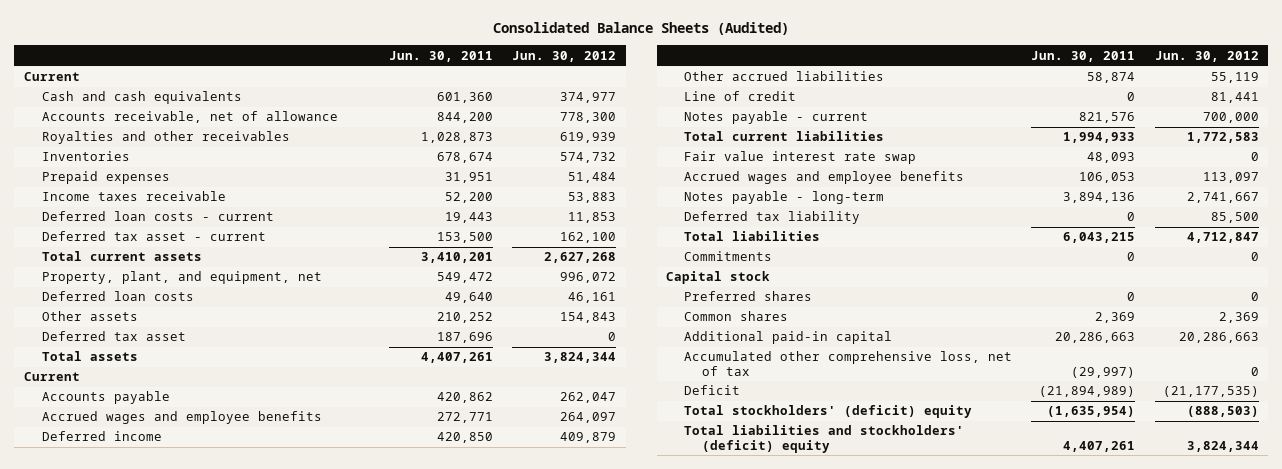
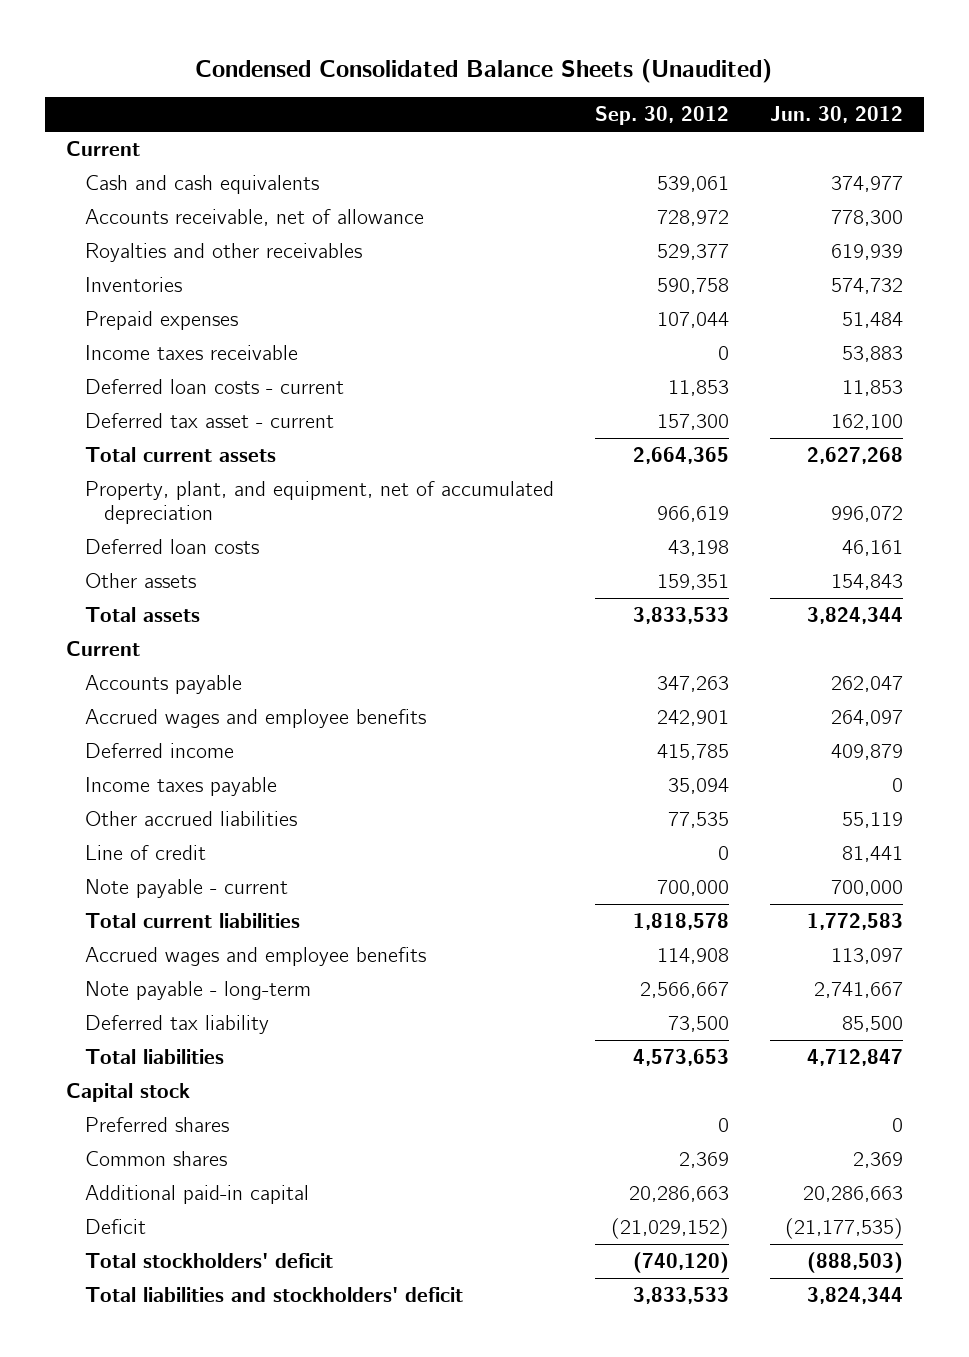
[493,22,790,36] Consolidated Balance Sheets (Audited) -> [195,58,773,83] Condensed Consolidated Balance Sheets (Unaudited)
[389,50,494,62] Jun. 30, 2011 -> none
none -> [595,106,730,126] Sep. 30, 2012
[41,271,322,285] Property, plant, and equipment, net -> [84,481,554,525] Property, plant, and equipment, net of accumulated depreciation
[41,331,186,342] Deferred tax asset -> none
none -> [84,777,277,797] Income taxes payable
[684,111,869,125] Notes payable - current -> [84,879,288,899] Note payable - current
[684,151,917,165] Fair value interest rate swap -> none
[684,191,885,205] Notes payable - long-term -> [84,981,311,1001] Note payable - long-term
[684,251,773,262] Commitments -> none
[684,351,1013,376] Accumulated other comprehensive loss, net of tax -> none
[684,405,973,419] Total stockholders' (deficit) equity -> [84,1253,333,1269] Total stockholders' deficit
[684,425,965,453] Total liabilities and stockholders' (deficit) equity -> [84,1287,463,1303] Total liabilities and stockholders' deficit

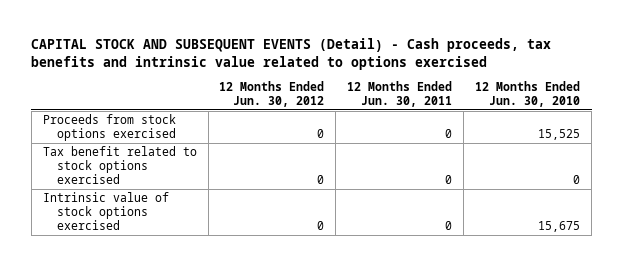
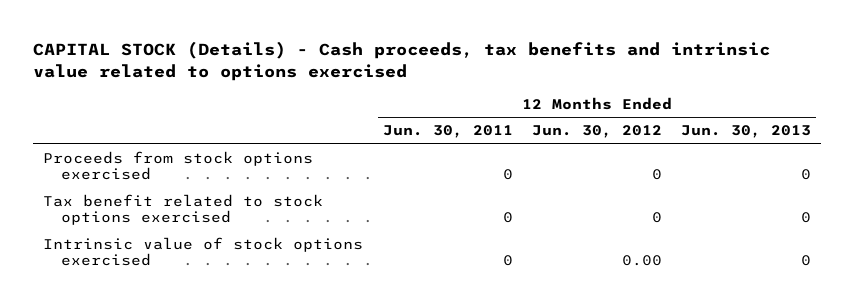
[31,37,552,70] CAPITAL STOCK AND SUBSEQUENT EVENTS (Detail) - Cash proceeds, tax benefits and intrinsic value related to options exercised -> [33,41,771,81] CAPITAL STOCK (Details) - Cash proceeds, tax benefits and intrinsic value related to options exercised
[475,80,581,108] 12 Months Ended Jun. 30, 2010 -> none
none -> [681,125,812,139] Jun. 30, 2013
[317,221,325,231] 0 -> [621,255,662,267] 0.00

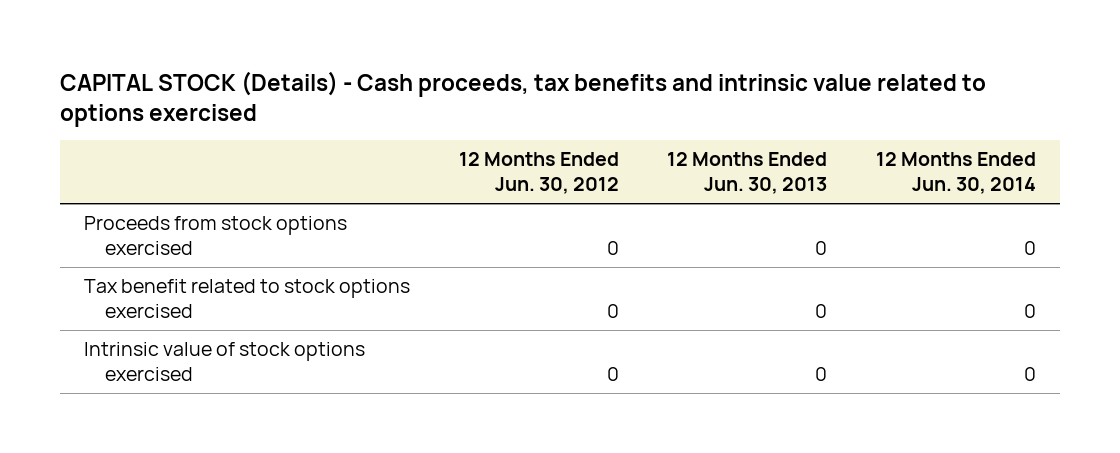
[382,125,513,139] Jun. 30, 2011 -> none
none -> [875,152,1036,195] 12 Months Ended Jun. 30, 2014
[621,255,662,267] 0.00 -> [606,366,619,381] 0

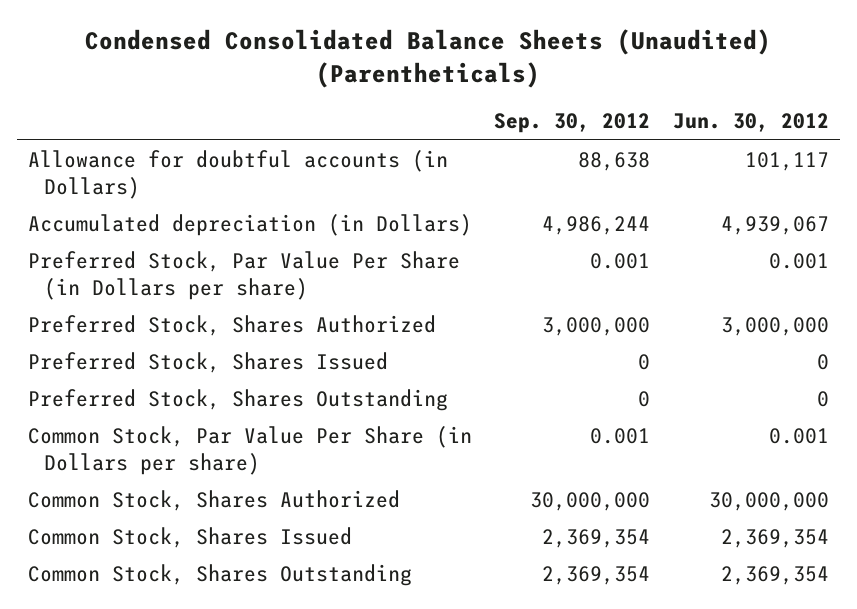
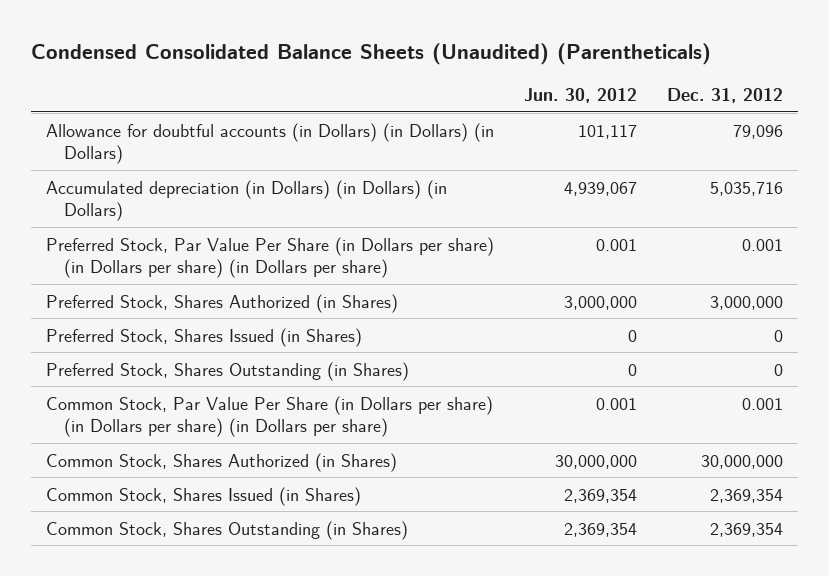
[494,113,651,134] Sep. 30, 2012 -> none
none -> [666,87,783,103] Dec. 31, 2012
[27,150,448,199] Allowance for doubtful accounts (in Dollars) -> [46,122,495,164] Allowance for doubtful accounts (in Dollars) (in Dollars) (in Dollars)
[27,214,472,237] Accumulated depreciation (in Dollars) -> [46,179,448,221] Accumulated depreciation (in Dollars) (in Dollars) (in Dollars)
[27,251,460,300] Preferred Stock, Par Value Per Share (in Dollars per share) -> [46,236,495,278] Preferred Stock, Par Value Per Share (in Dollars per share) (in Dollars per share) (in Dollars per share)
[27,315,436,337] Preferred Stock, Shares Authorized -> [46,293,399,313] Preferred Stock, Shares Authorized (in Shares)
[27,352,388,374] Preferred Stock, Shares Issued -> [46,327,363,347] Preferred Stock, Shares Issued (in Shares)
[27,389,448,412] Preferred Stock, Shares Outstanding -> [46,361,410,381] Preferred Stock, Shares Outstanding (in Shares)
[27,426,472,475] Common Stock, Par Value Per Share (in Dollars per share) -> [46,395,494,437] Common Stock, Par Value Per Share (in Dollars per share) (in Dollars per share) (in Dollars per share)
[27,490,400,512] Common Stock, Shares Authorized -> [46,452,398,472] Common Stock, Shares Authorized (in Shares)
[27,527,352,549] Common Stock, Shares Issued -> [46,486,362,506] Common Stock, Shares Issued (in Shares)
[27,564,412,587] Common Stock, Shares Outstanding -> [46,520,409,540] Common Stock, Shares Outstanding (in Shares)

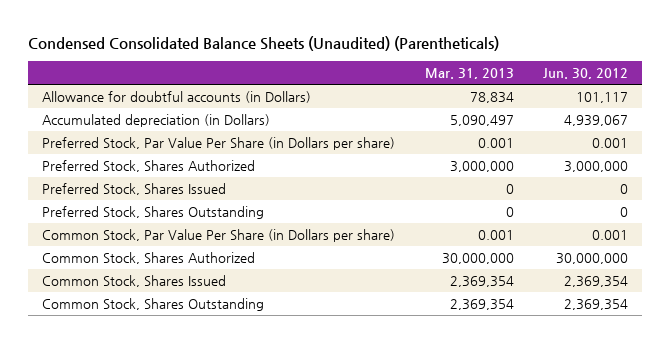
[666,87,783,103] Dec. 31, 2012 -> none
none -> [424,68,514,80] Mar. 31, 2013
[46,122,495,164] Allowance for doubtful accounts (in Dollars) (in Dollars) (in Dollars) -> [42,90,312,103] Allowance for doubtful accounts (in Dollars)
[46,179,448,221] Accumulated depreciation (in Dollars) (in Dollars) (in Dollars) -> [42,113,271,127] Accumulated depreciation (in Dollars)
[46,236,495,278] Preferred Stock, Par Value Per Share (in Dollars per share) (in Dollars per share) (in Dollars per share) -> [42,136,396,150] Preferred Stock, Par Value Per Share (in Dollars per share)
[46,293,399,313] Preferred Stock, Shares Authorized (in Shares) -> [42,159,256,172] Preferred Stock, Shares Authorized
[46,327,363,347] Preferred Stock, Shares Issued (in Shares) -> [42,182,227,195] Preferred Stock, Shares Issued
[46,361,410,381] Preferred Stock, Shares Outstanding (in Shares) -> [42,205,265,219] Preferred Stock, Shares Outstanding
[46,395,494,437] Common Stock, Par Value Per Share (in Dollars per share) (in Dollars per share) (in Dollars per share) -> [42,228,396,242] Common Stock, Par Value Per Share (in Dollars per share)
[46,452,398,472] Common Stock, Shares Authorized (in Shares) -> [42,251,256,264] Common Stock, Shares Authorized
[46,486,362,506] Common Stock, Shares Issued (in Shares) -> [42,274,227,287] Common Stock, Shares Issued
[46,520,409,540] Common Stock, Shares Outstanding (in Shares) -> [42,297,265,311] Common Stock, Shares Outstanding

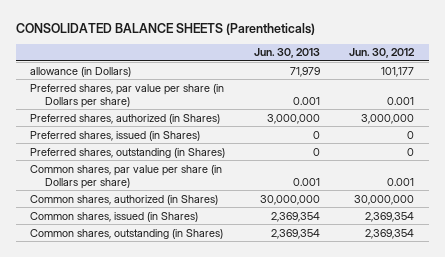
[27,36,499,52] Condensed Consolidated Balance Sheets (Unaudited) (Parentheticals) -> [15,22,315,35] CONSOLIDATED BALANCE SHEETS (Parentheticals)
[424,68,514,80] Mar. 31, 2013 -> none
none -> [254,48,321,59] Jun. 30, 2013
[42,113,271,127] Accumulated depreciation (in Dollars) -> none
[42,90,312,103] Allowance for doubtful accounts (in Dollars) -> [30,66,132,77] allowance (in Dollars)
[575,91,628,103] 101,117 -> [381,66,415,77] 101,177
[42,136,396,150] Preferred Stock, Par Value Per Share (in Dollars per share) -> [30,83,225,108] Preferred shares, par value per share (in Dollars per share)
[42,159,256,172] Preferred Stock, Shares Authorized -> [30,113,221,124] Preferred shares, authorized (in Shares)
[42,182,227,195] Preferred Stock, Shares Issued -> [30,130,201,141] Preferred shares, issued (in Shares)
[42,205,265,219] Preferred Stock, Shares Outstanding -> [30,147,226,158] Preferred shares, outstanding (in Shares)
[42,228,396,242] Common Stock, Par Value Per Share (in Dollars per share) -> [30,164,223,189] Common shares, par value per share (in Dollars per share)
[42,251,256,264] Common Stock, Shares Authorized -> [30,194,219,205] Common shares, authorized (in Shares)
[42,274,227,287] Common Stock, Shares Issued -> [30,211,199,222] Common shares, issued (in Shares)
[42,297,265,311] Common Stock, Shares Outstanding -> [30,228,224,239] Common shares, outstanding (in Shares)

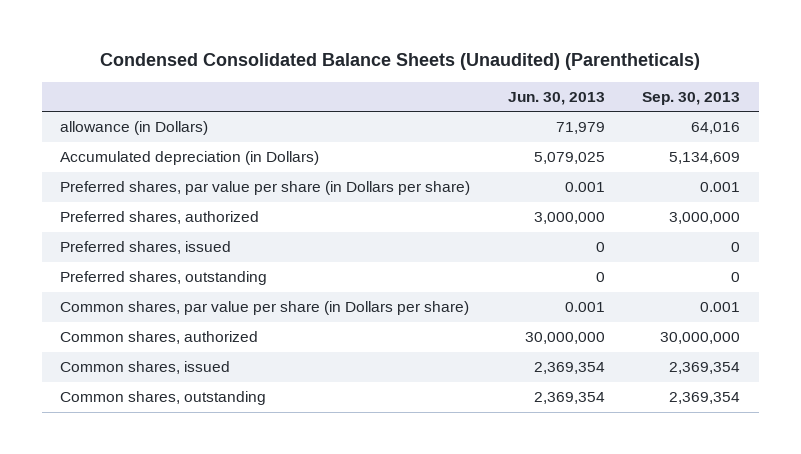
[15,22,315,35] CONSOLIDATED BALANCE SHEETS (Parentheticals) -> [100,52,701,70] Condensed Consolidated Balance Sheets (Unaudited) (Parentheticals)
[349,48,416,59] Jun. 30, 2012 -> none
none -> [642,91,741,105] Sep. 30, 2013
none -> [60,151,320,166] Accumulated depreciation (in Dollars)
[30,113,221,124] Preferred shares, authorized (in Shares) -> [60,211,260,225] Preferred shares, authorized
[30,130,201,141] Preferred shares, issued (in Shares) -> [60,241,232,255] Preferred shares, issued
[30,147,226,158] Preferred shares, outstanding (in Shares) -> [60,271,268,286] Preferred shares, outstanding
[30,194,219,205] Common shares, authorized (in Shares) -> [60,331,259,345] Common shares, authorized
[30,211,199,222] Common shares, issued (in Shares) -> [60,361,231,375] Common shares, issued
[30,228,224,239] Common shares, outstanding (in Shares) -> [60,391,267,406] Common shares, outstanding

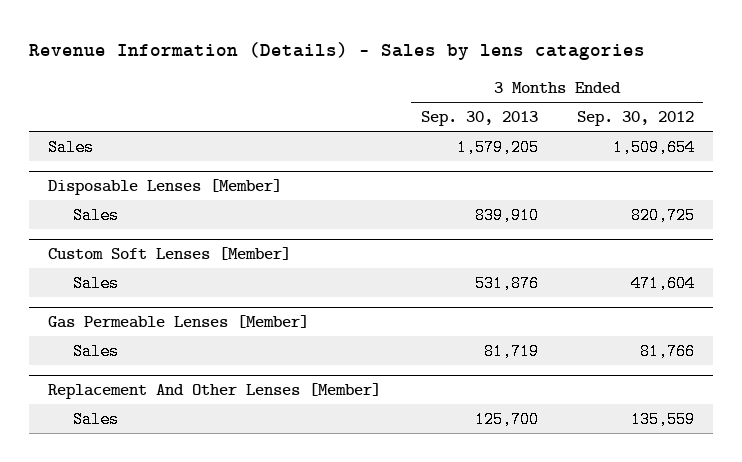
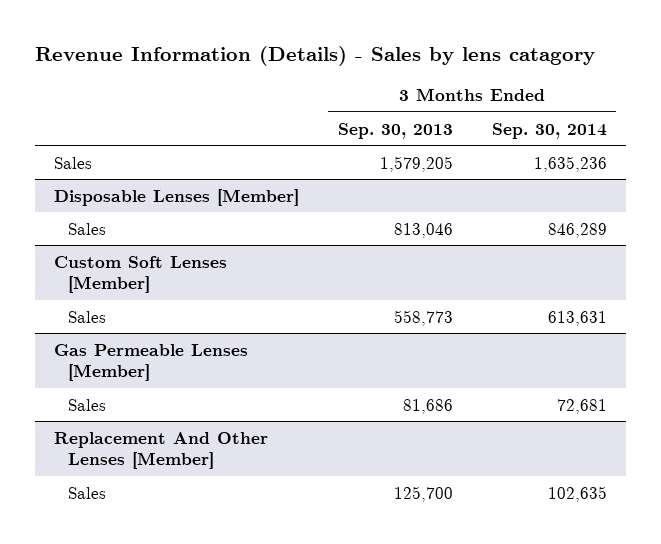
[28,41,645,60] Revenue Information (Details) - Sales by lens catagories -> [34,46,595,67] Revenue Information (Details) - Sales by lens catagory
[576,111,694,127] Sep. 30, 2012 -> none
none -> [491,122,607,139] Sep. 30, 2014
[474,206,539,224] 839,910 -> [393,222,453,238] 813,046
[474,274,539,292] 531,876 -> [393,309,453,326] 558,773
[483,342,539,360] 81,719 -> [402,398,453,414] 81,686

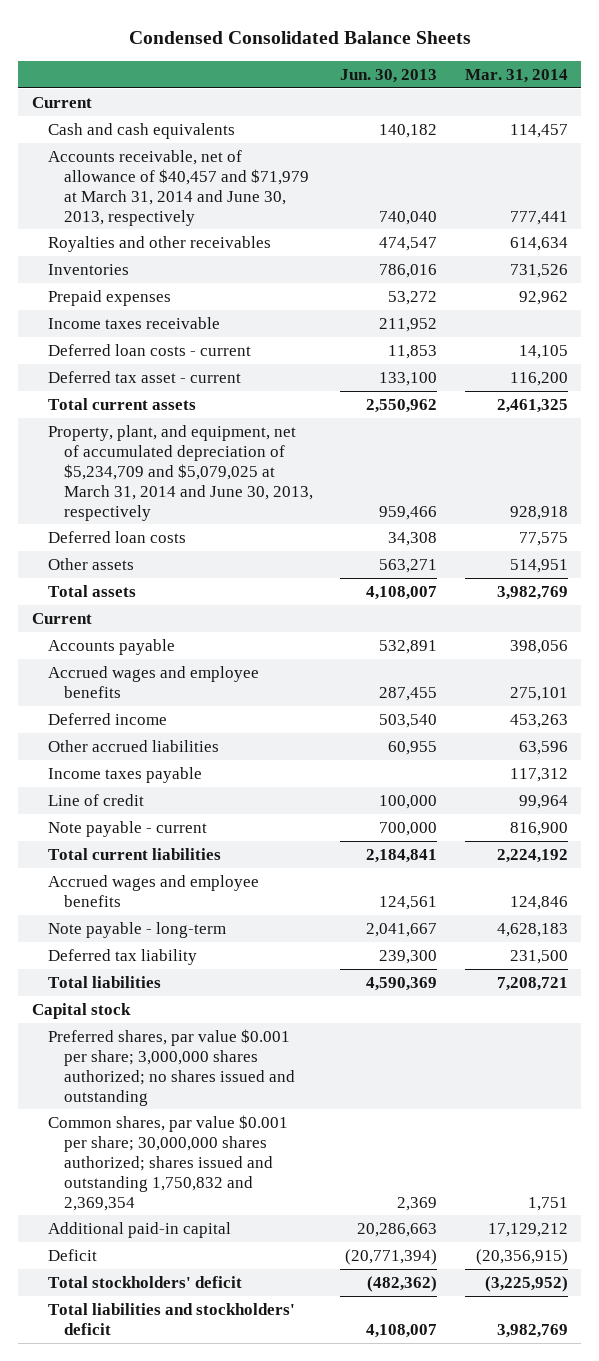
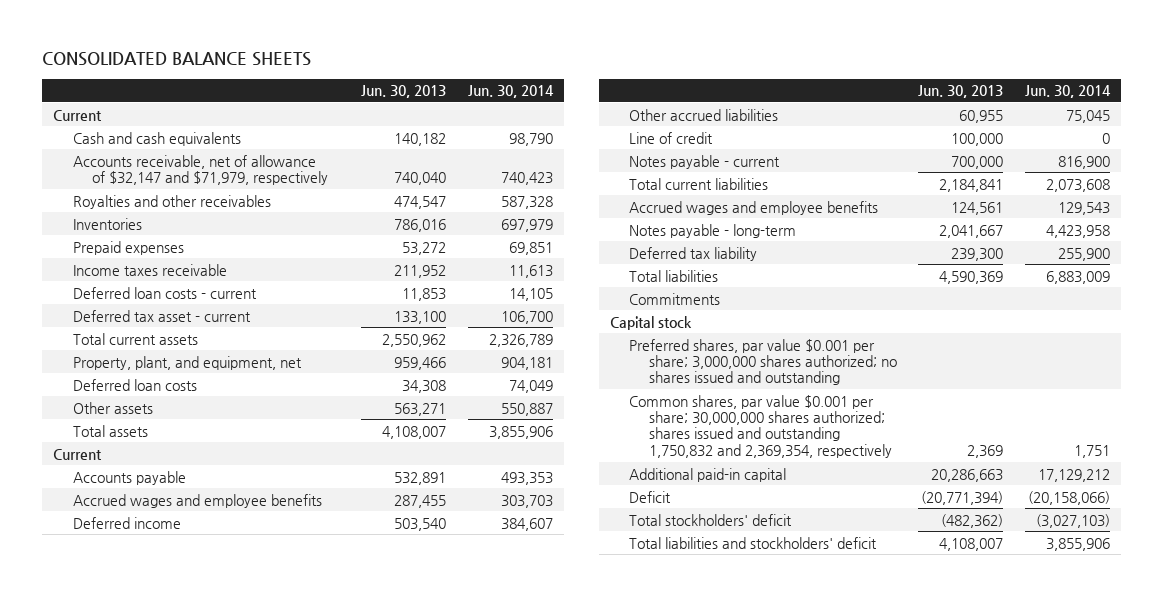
[128,31,471,45] Condensed Consolidated Balance Sheets -> [42,52,312,67] CONSOLIDATED BALANCE SHEETS
[464,69,568,84] Mar. 31, 2014 -> none
none -> [468,85,555,99] Jun. 30, 2014
[47,149,309,226] Accounts receivable, net of allowance of $40,457 and $71,979 at March 31, 2014 and June 30, 2013, respectively -> [72,154,328,186] Accounts receivable, net of allowance of $32,147 and $71,979, respectively
[47,424,313,521] Property, plant, and equipment, net of accumulated depreciation of $5,234,709 and $5,079,025 at March 31, 2014 and June 30, 2013, respectively -> [72,355,302,370] Property, plant, and equipment, net
[47,766,202,783] Income taxes payable -> none
[47,820,207,837] Note payable - current -> [629,154,781,169] Notes payable - current
[47,921,226,938] Note payable - long-term -> [629,223,797,238] Notes payable - long-term
none -> [629,292,721,305] Commitments
[47,1114,288,1211] Common shares, par value $0.001 per share; 30,000,000 shares authorized; shares issued and outstanding 1,750,832 and 2,369,354 -> [629,394,892,458] Common shares, par value $0.001 per share; 30,000,000 shares authorized; shares issued and outstanding 1,750,832 and 2,369,354, respectively

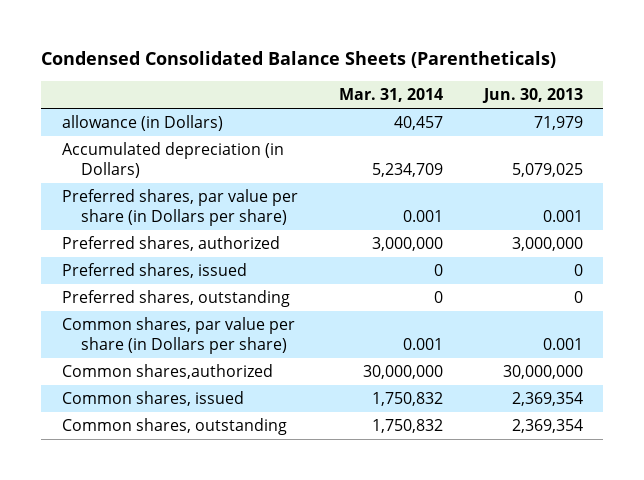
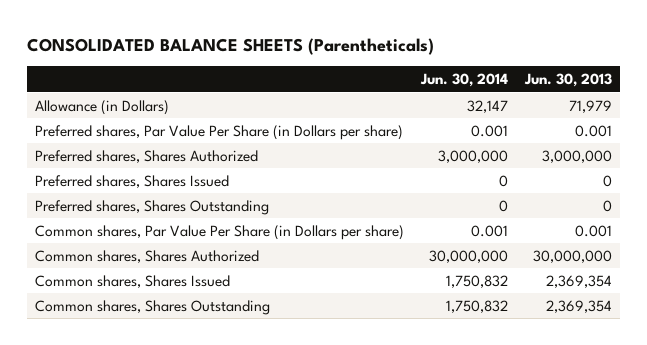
[41,51,557,69] Condensed Consolidated Balance Sheets (Parentheticals) -> [26,37,434,55] CONSOLIDATED BALANCE SHEETS (Parentheticals)
[338,88,443,103] Mar. 31, 2014 -> none
none -> [419,73,508,88] Jun. 30, 2014
[61,142,284,178] Accumulated depreciation (in Dollars) -> none
[61,115,223,132] allowance (in Dollars) -> [35,99,170,115] Allowance (in Dollars)
[61,189,298,226] Preferred shares, par value per share (in Dollars per share) -> [35,124,404,140] Preferred shares, Par Value Per Share (in Dollars per share)
[61,236,280,252] Preferred shares, authorized -> [35,149,259,163] Preferred shares, Shares Authorized
[61,263,247,279] Preferred shares, issued -> [35,174,230,188] Preferred shares, Shares Issued
[61,290,290,308] Preferred shares, outstanding -> [35,199,270,215] Preferred shares, Shares Outstanding
[61,317,295,354] Common shares, par value per share (in Dollars per share) -> [35,224,405,240] Common shares, Par Value Per Share (in Dollars per share)
[61,364,273,380] Common shares,authorized -> [35,249,260,263] Common shares, Shares Authorized
[61,391,244,407] Common shares, issued -> [35,274,231,288] Common shares, Shares Issued
[61,418,287,436] Common shares, outstanding -> [35,299,271,315] Common shares, Shares Outstanding

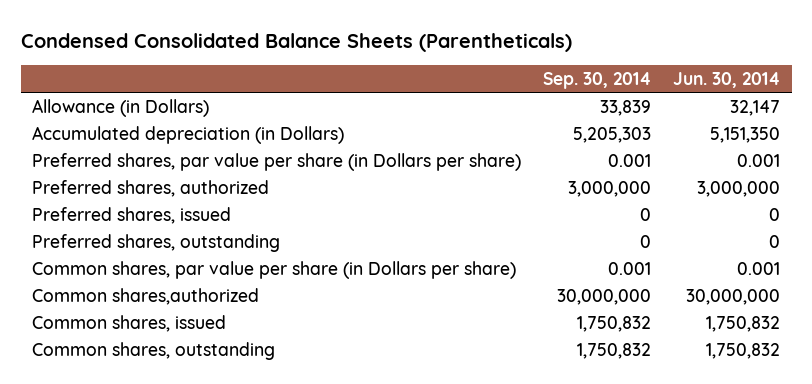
[26,37,434,55] CONSOLIDATED BALANCE SHEETS (Parentheticals) -> [20,32,572,52] Condensed Consolidated Balance Sheets (Parentheticals)
[523,73,612,88] Jun. 30, 2013 -> none
none -> [543,71,652,89] Sep. 30, 2014
none -> [31,125,344,144] Accumulated depreciation (in Dollars)
[35,124,404,140] Preferred shares, Par Value Per Share (in Dollars per share) -> [31,152,521,171] Preferred shares, par value per share (in Dollars per share)
[35,149,259,163] Preferred shares, Shares Authorized -> [31,179,269,197] Preferred shares, authorized
[35,174,230,188] Preferred shares, Shares Issued -> [31,206,231,224] Preferred shares, issued
[35,199,270,215] Preferred shares, Shares Outstanding -> [31,233,280,252] Preferred shares, outstanding
[35,224,405,240] Common shares, Par Value Per Share (in Dollars per share) -> [31,260,516,279] Common shares, par value per share (in Dollars per share)
[35,249,260,263] Common shares, Shares Authorized -> [31,287,259,305] Common shares,authorized
[35,274,231,288] Common shares, Shares Issued -> [31,314,226,332] Common shares, issued
[35,299,271,315] Common shares, Shares Outstanding -> [31,341,275,360] Common shares, outstanding

